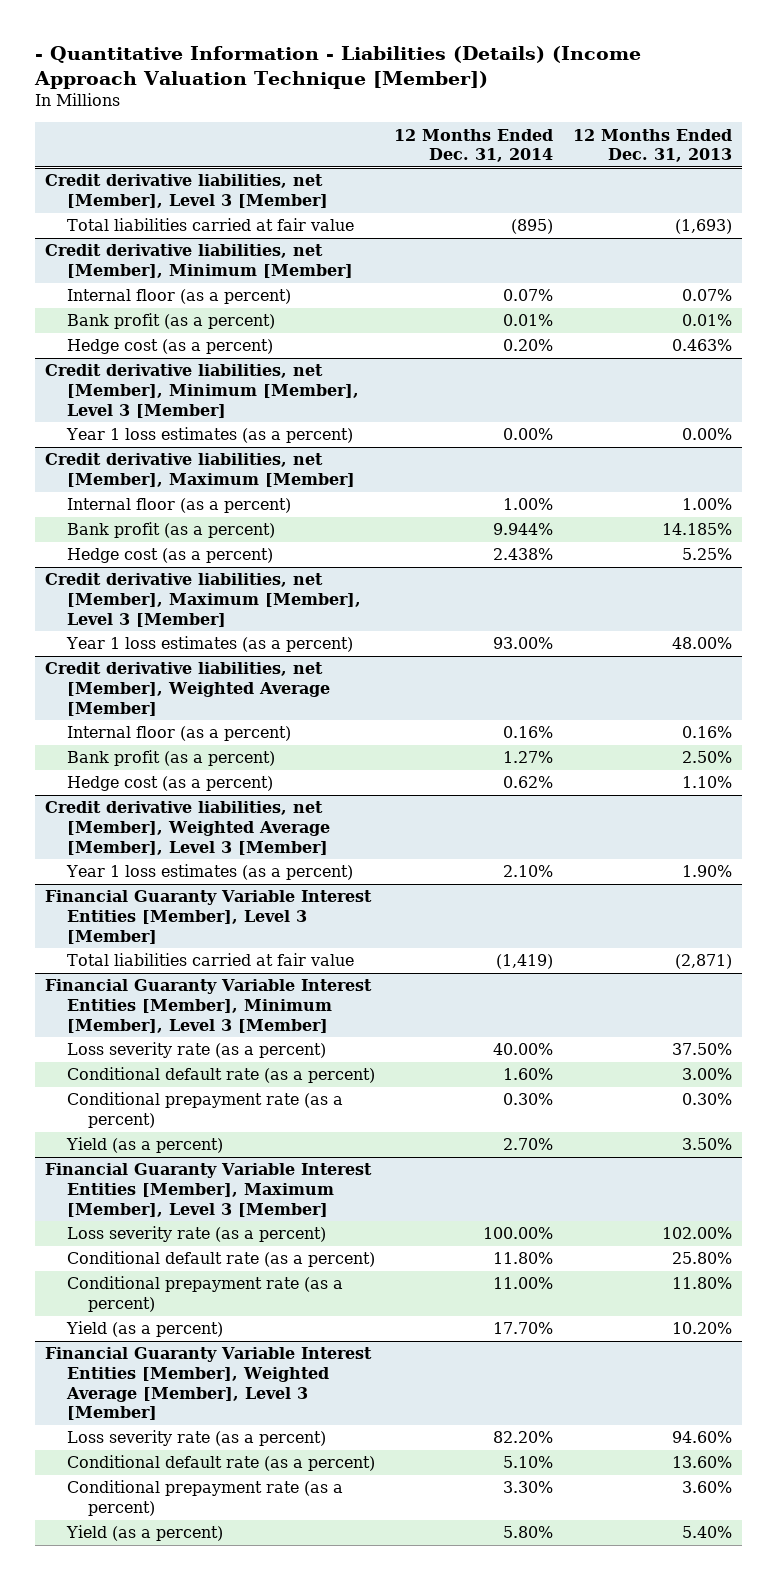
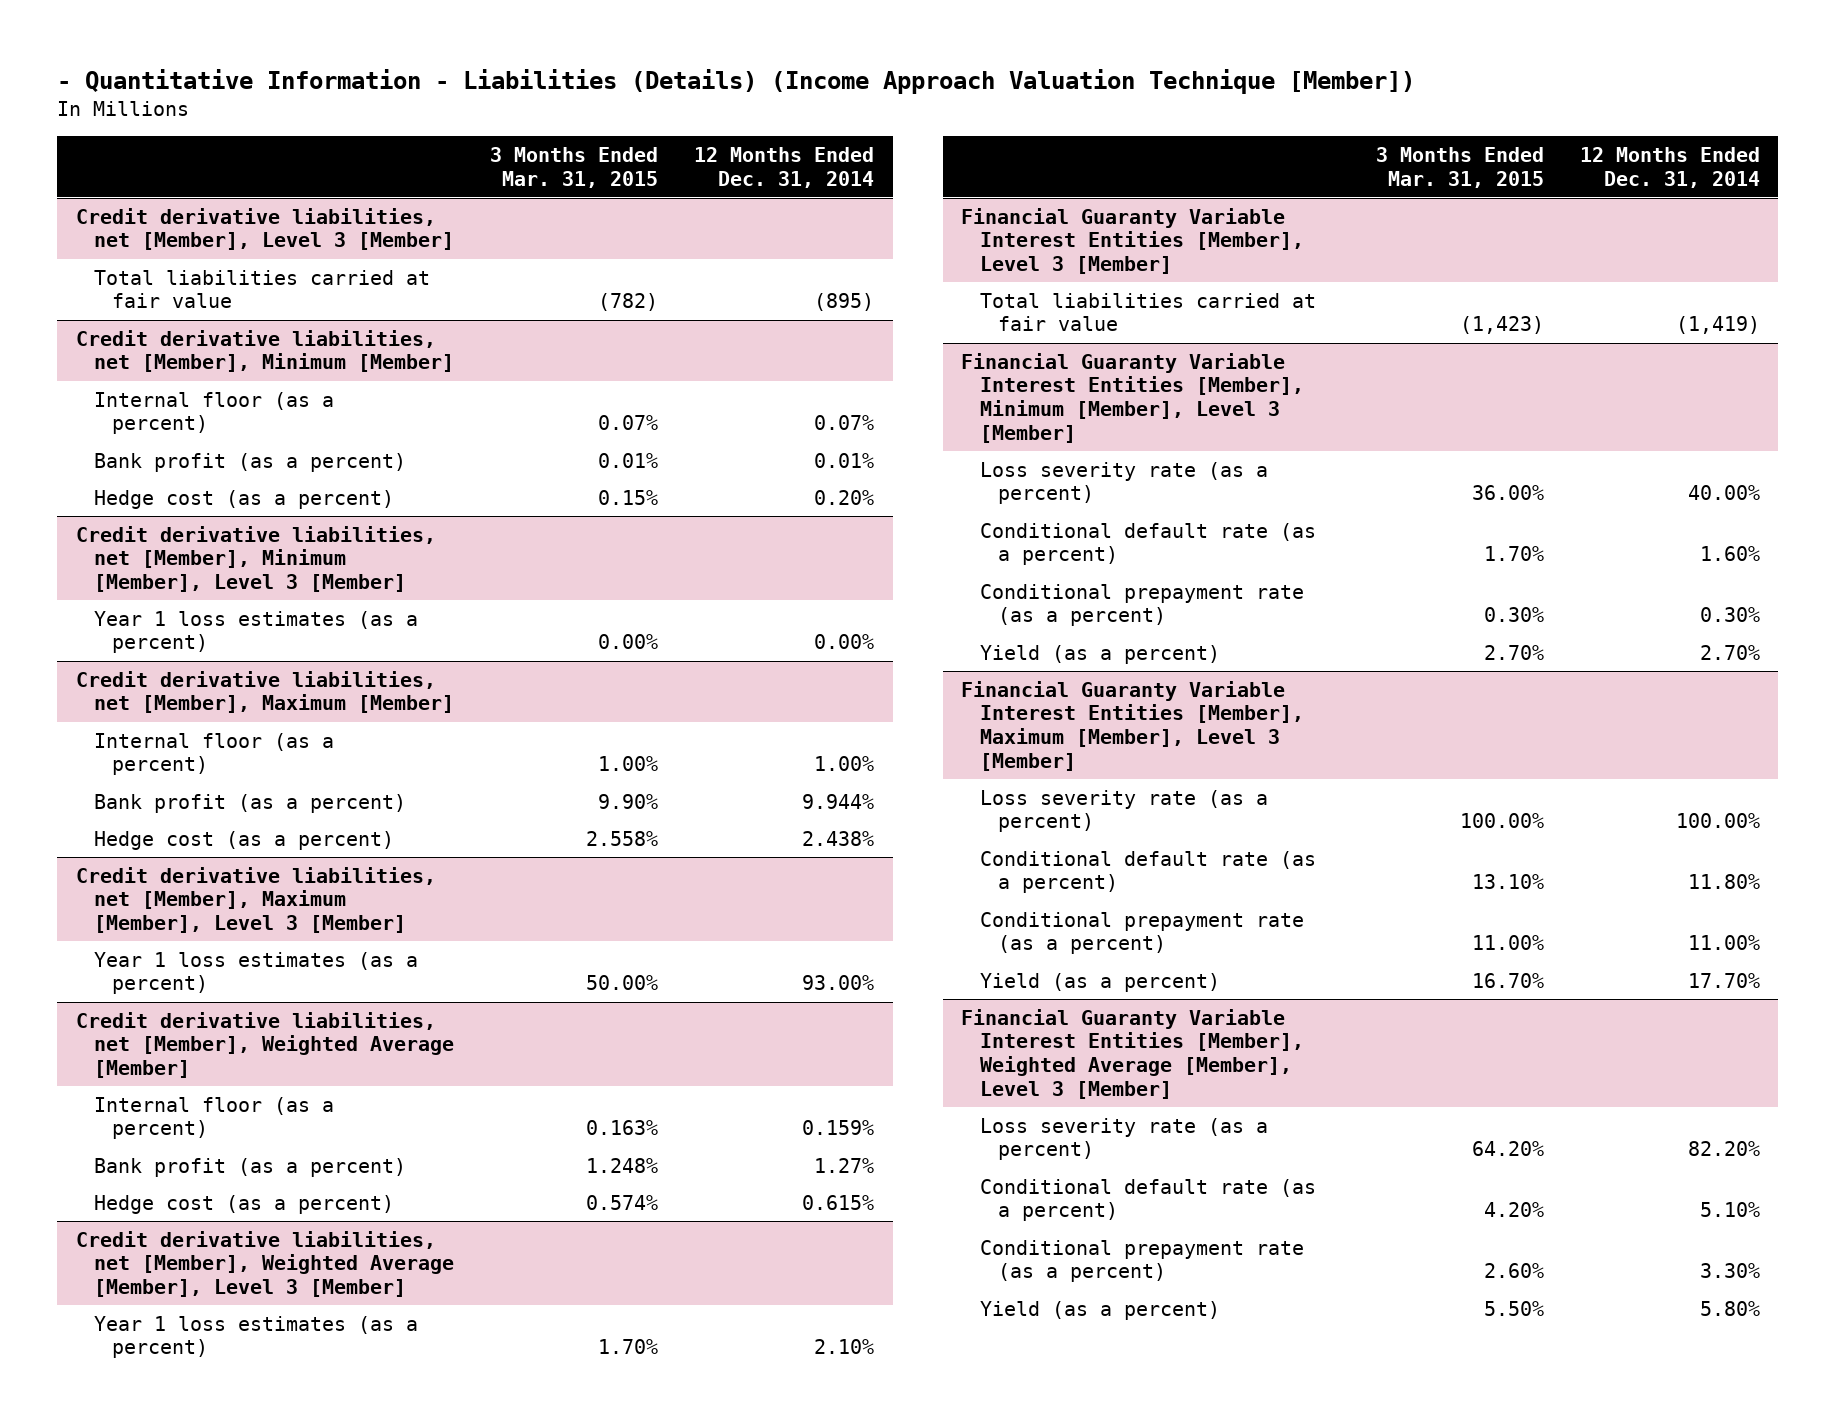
[573,128,733,163] 12 Months Ended Dec. 31, 2013 -> none
none -> [490,147,659,188] 3 Months Ended Mar. 31, 2015
[503,726,554,739] 0.16% -> [802,1120,875,1136] 0.159%
[503,776,554,789] 0.62% -> [802,1194,875,1210] 0.615%

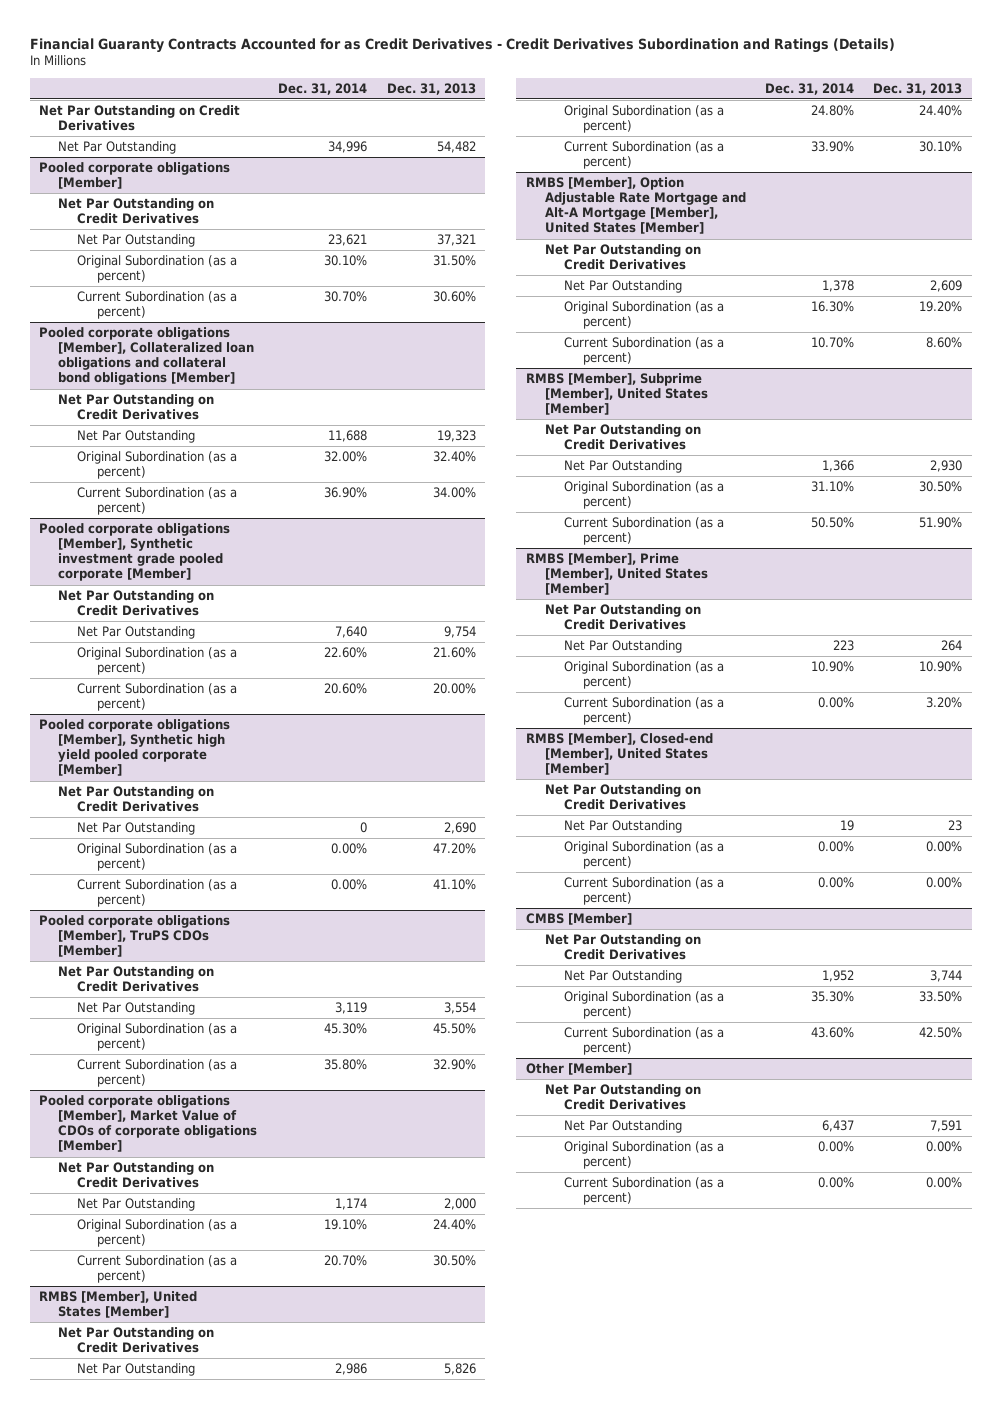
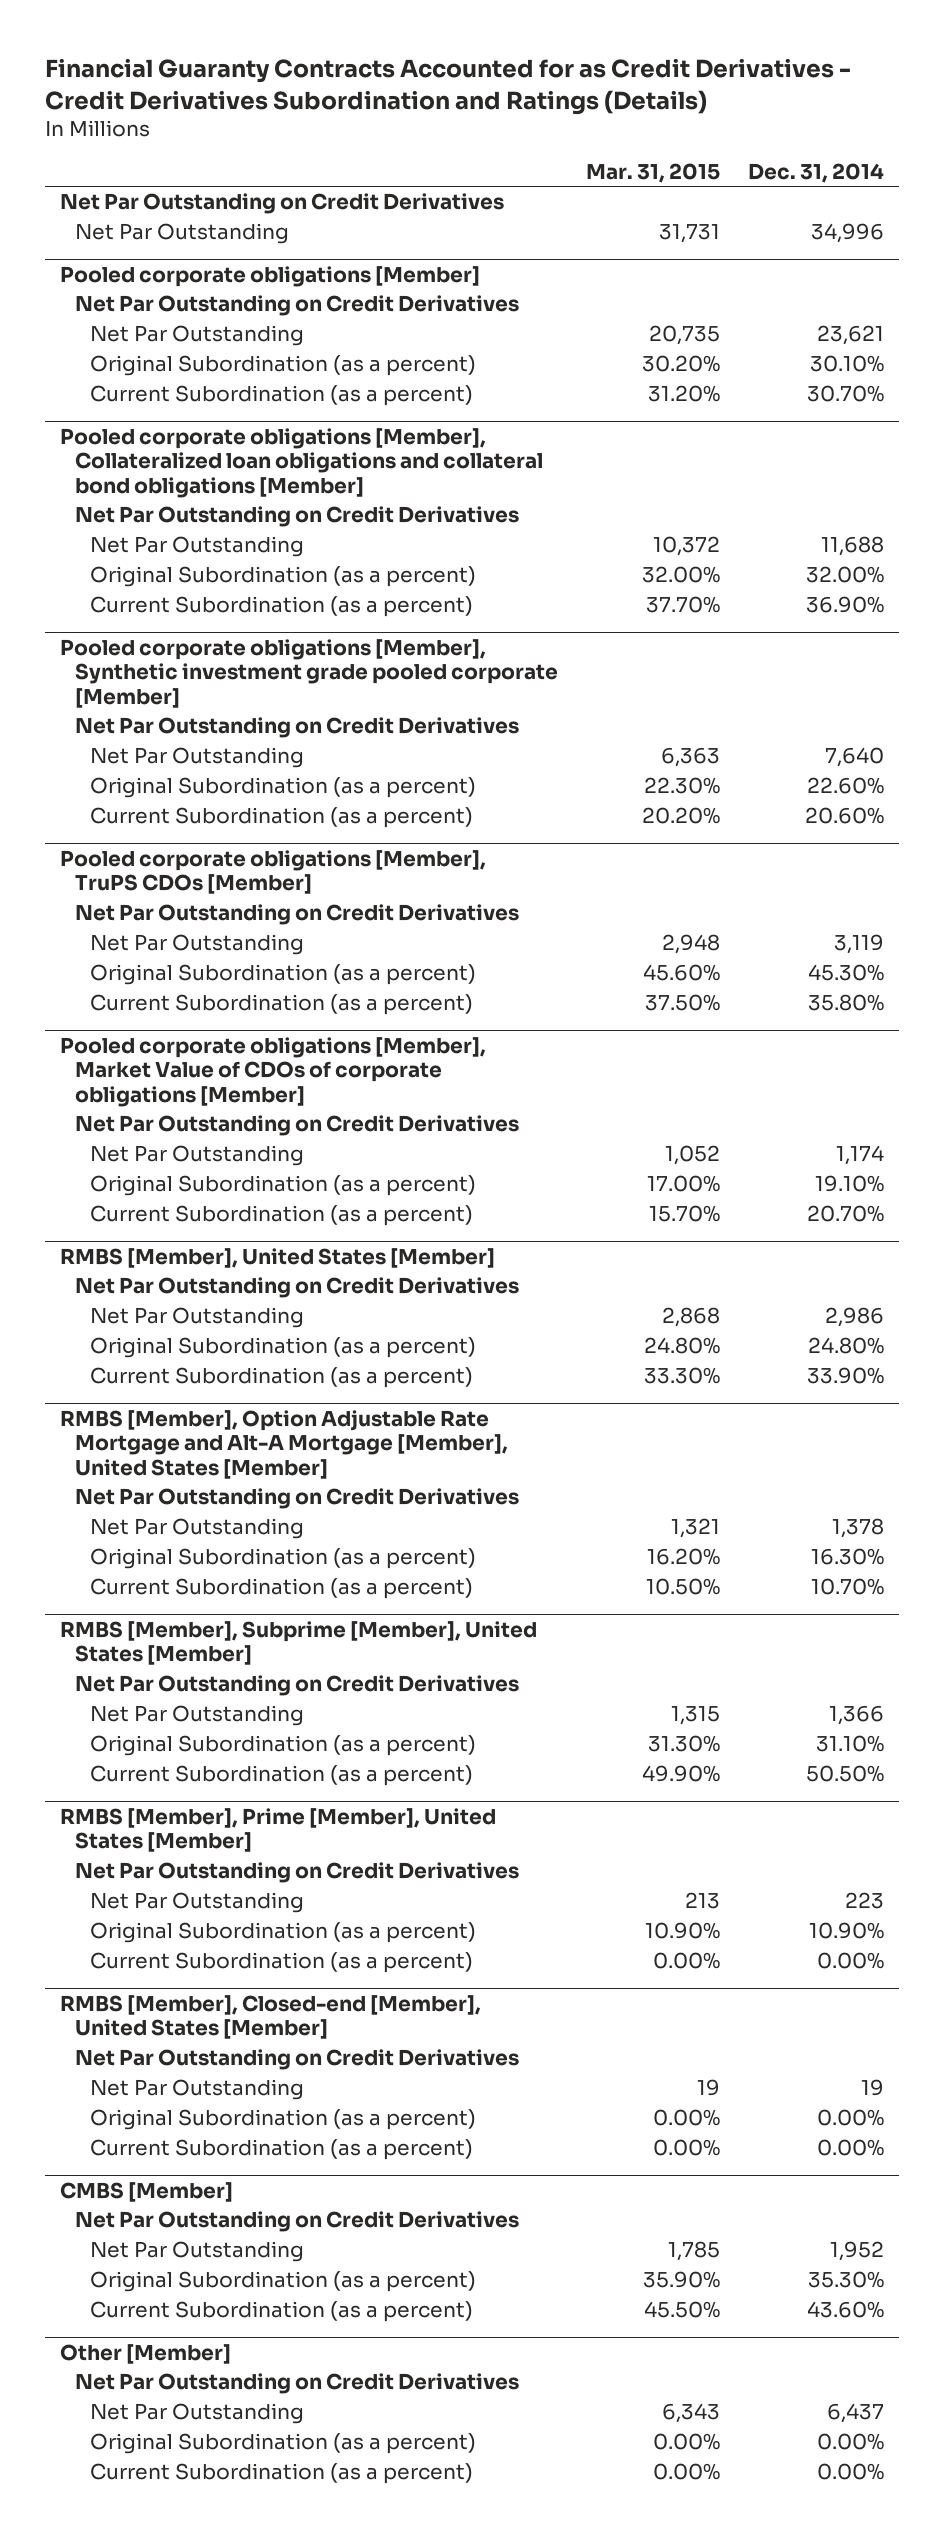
[386,82,476,95] Dec. 31, 2013 -> none
none -> [586,162,721,183] Mar. 31, 2015
[39,719,231,777] Pooled corporate obligations [Member], Synthetic high yield pooled corporate [Member] -> none
[58,786,215,813] Net Par Outstanding on Credit Derivatives -> none
[77,822,196,836] Net Par Outstanding -> none
[77,843,238,872] Original Subordination (as a percent) -> none
[77,879,238,908] Current Subordination (as a percent) -> none

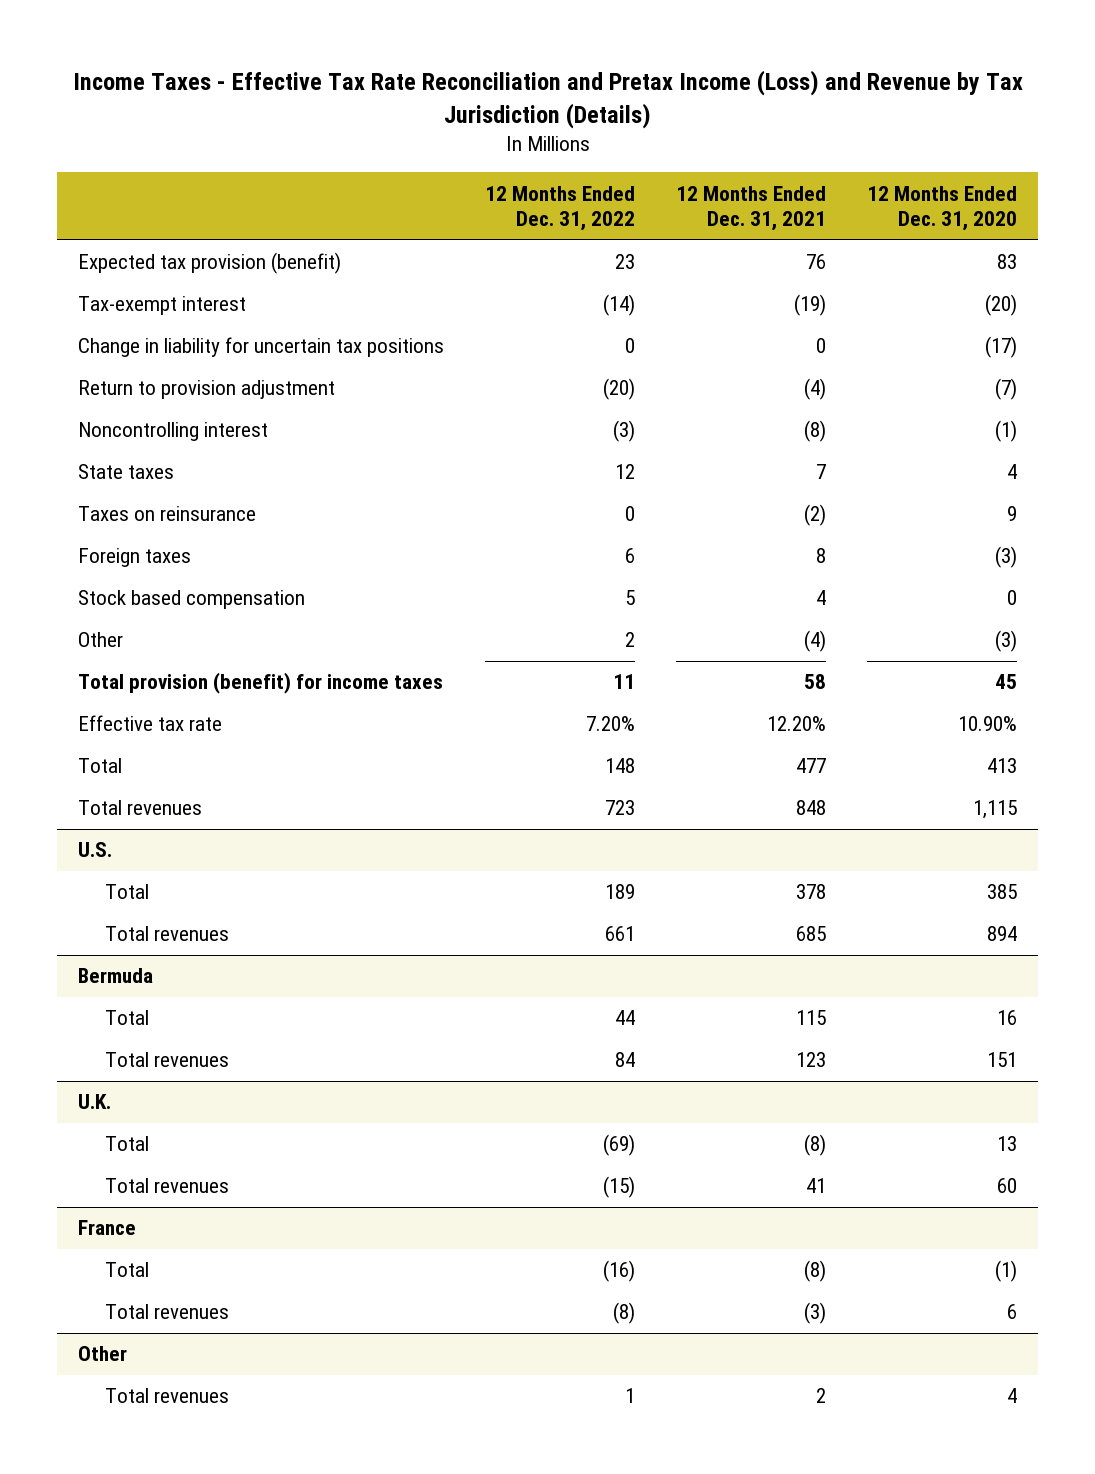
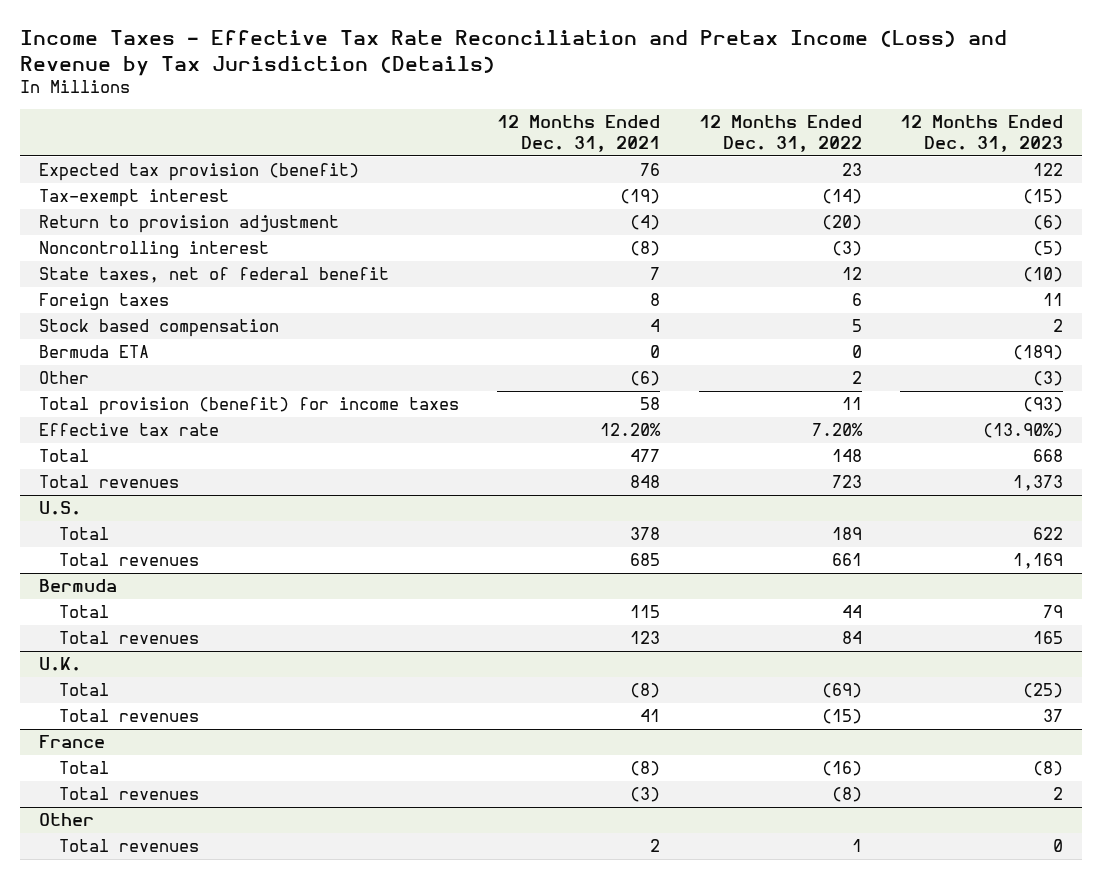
[867,185,1018,232] 12 Months Ended Dec. 31, 2020 -> none
none -> [899,115,1063,152] 12 Months Ended Dec. 31, 2023
[77,337,444,358] Change in liability for uncertain tax positions -> none
[77,506,256,522] Taxes on reinsurance -> none
[77,464,174,480] State taxes -> [39,267,390,284] State taxes, net of federal benefit
none -> [39,345,150,359] Bermuda ETA
[804,630,827,653] (4) -> [630,371,661,387] (6)

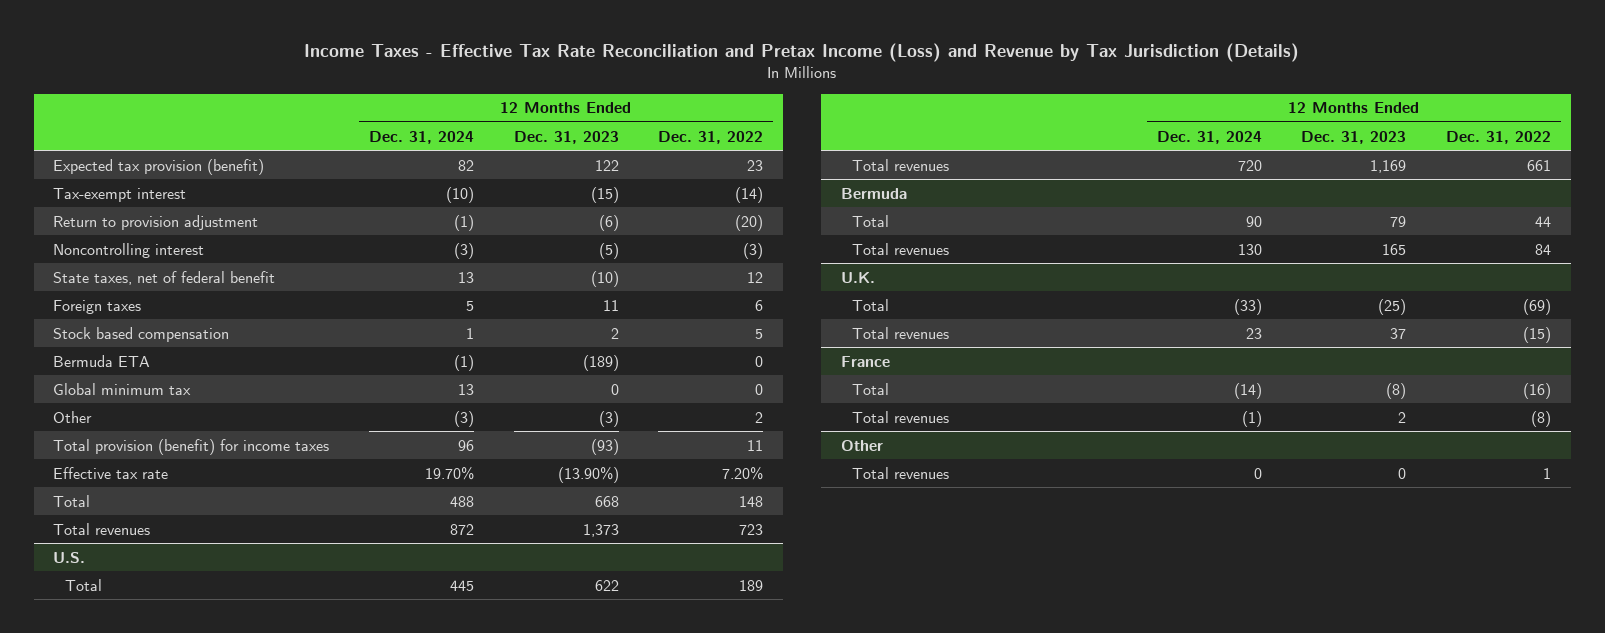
[497,115,661,152] 12 Months Ended Dec. 31, 2021 -> none
none -> [369,130,475,144] Dec. 31, 2024
none -> [53,382,192,395] Global minimum tax

